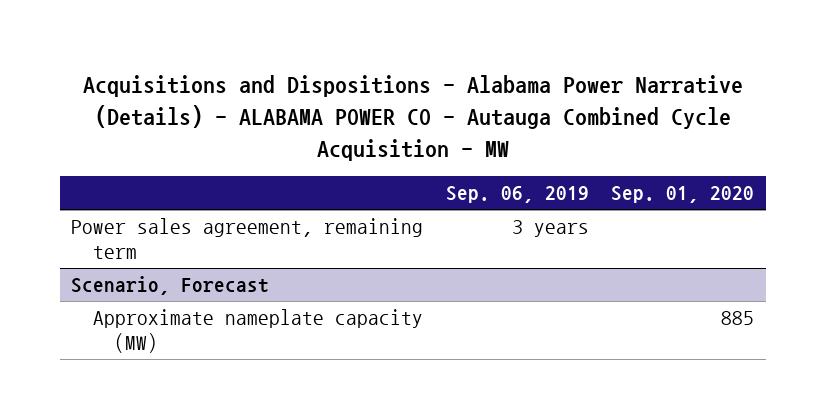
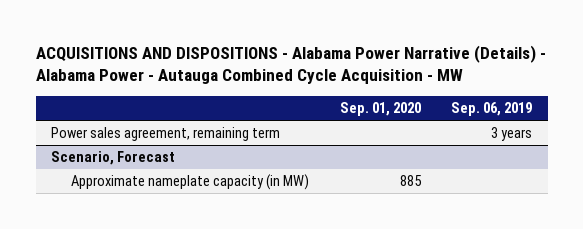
[82,74,743,161] Acquisitions and Dispositions - Alabama Power Narrative (Details) - ALABAMA POWER CO - Autauga Combined Cycle Acquisition - MW -> [35,44,546,85] ACQUISITIONS AND DISPOSITIONS - Alabama Power Narrative (Details) - Alabama Power - Autauga Combined Cycle Acquisition - MW
[92,308,423,354] Approximate nameplate capacity (MW) -> [71,174,310,191] Approximate nameplate capacity (in MW)

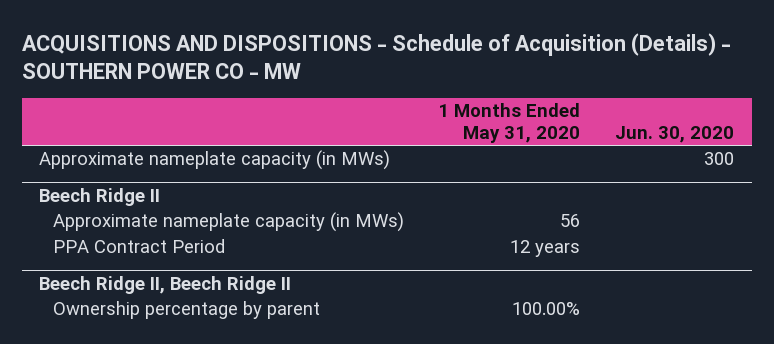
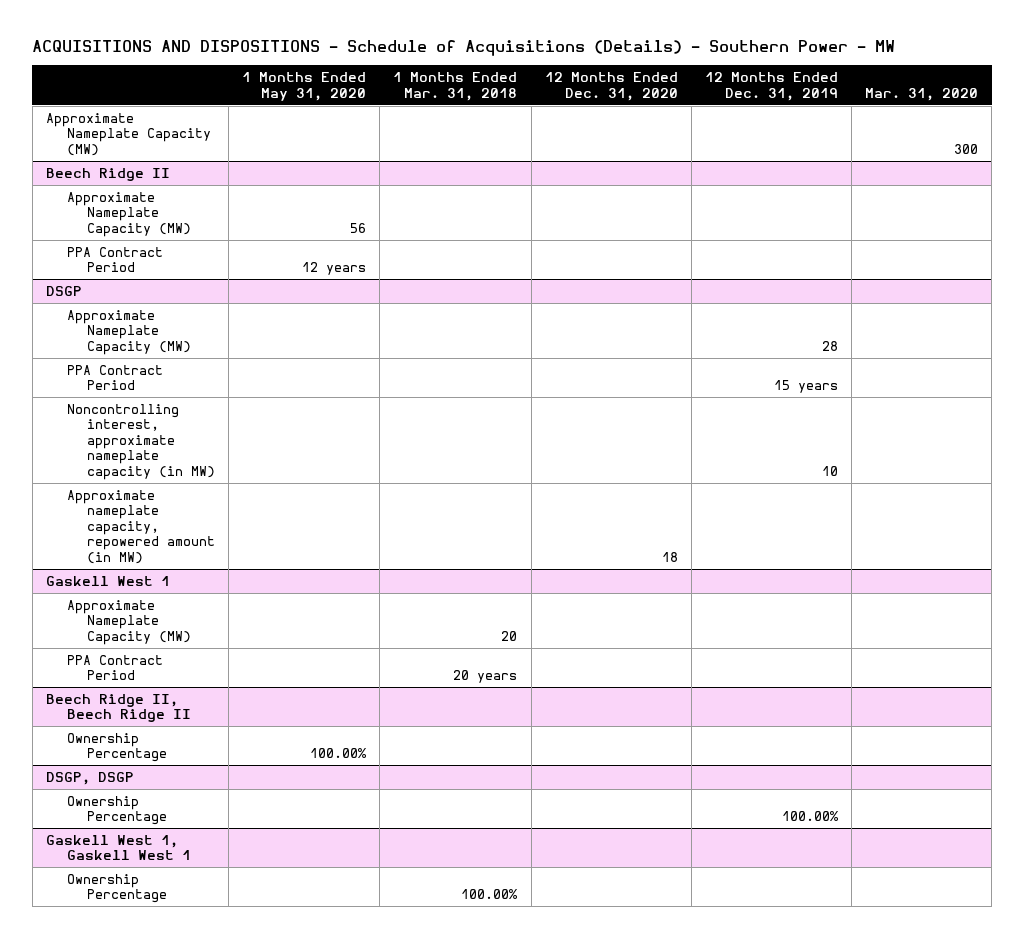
[21,32,731,80] ACQUISITIONS AND DISPOSITIONS - Schedule of Acquisition (Details) - SOUTHERN POWER CO - MW -> [32,40,896,57] ACQUISITIONS AND DISPOSITIONS - Schedule of Acquisitions (Details) - Southern Power - MW
[615,125,735,143] Jun. 30, 2020 -> none
none -> [393,72,518,101] 1 Months Ended Mar. 31, 2018
none -> [544,72,678,101] 12 Months Ended Dec. 31, 2020
none -> [704,72,838,101] 12 Months Ended Dec. 31, 2019
none -> [865,87,979,101] Mar. 31, 2020
[39,150,391,171] Approximate nameplate capacity (in MWs) -> [46,112,211,156] Approximate Nameplate Capacity (MW)
[52,212,404,233] Approximate nameplate capacity (in MWs) -> [66,191,191,237] Approximate Nameplate Capacity (MW)
none -> [46,285,83,296] DSGP
none -> [66,309,191,355] Approximate Nameplate Capacity (MW)
none -> [66,364,163,391] PPA Contract Period
none -> [66,403,215,481] Noncontrolling interest, approximate nameplate capacity (in MW)
none -> [66,489,215,565] Approximate nameplate capacity, repowered amount (in MW)
none -> [46,575,171,586] Gaskell West 1
none -> [66,599,191,645] Approximate Nameplate Capacity (MW)
none -> [66,654,163,681] PPA Contract Period
[52,301,320,320] Ownership percentage by parent -> [66,732,167,763] Ownership Percentage
none -> [46,771,135,785] DSGP, DSGP
none -> [66,795,167,826] Ownership Percentage
none -> [46,834,191,861] Gaskell West 1, Gaskell West 1
none -> [66,873,167,904] Ownership Percentage

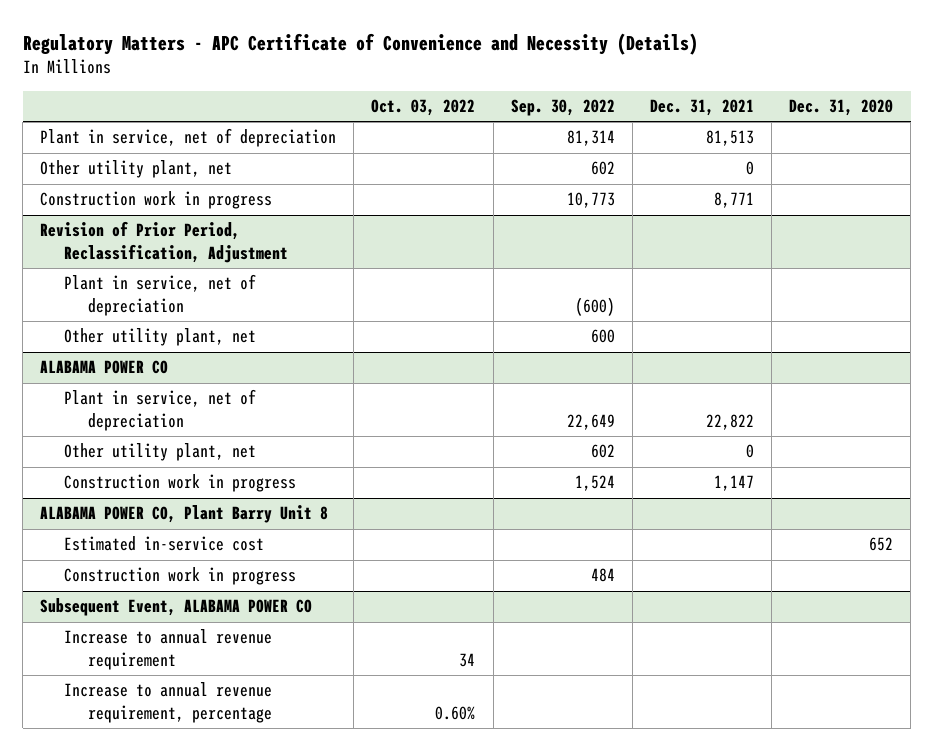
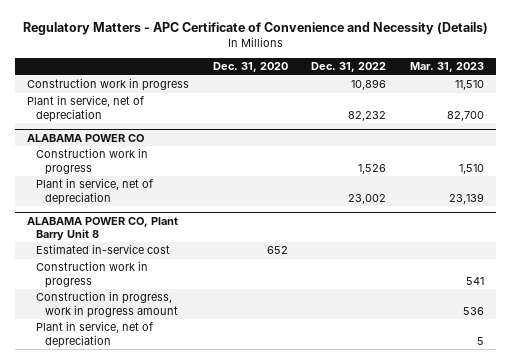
[371,99,476,117] Oct. 03, 2022 -> none
[510,99,615,117] Sep. 30, 2022 -> none
[649,99,754,117] Dec. 31, 2021 -> none
none -> [311,62,387,73] Dec. 31, 2022
none -> [410,62,485,73] Mar. 31, 2023
[40,160,233,179] Other utility plant, net -> none
[40,221,288,263] Revision of Prior Period, Reclassification, Adjustment -> none
[63,274,256,316] Plant in service, net of depreciation -> none
[63,328,256,347] Other utility plant, net -> none
[40,128,337,148] Plant in service, net of depreciation -> [27,95,145,122] Plant in service, net of depreciation
[63,443,256,462] Other utility plant, net -> none
[63,389,256,431] Plant in service, net of depreciation -> [36,178,154,205] Plant in service, net of depreciation
[40,598,313,617] Subsequent Event, ALABAMA POWER CO -> none
[63,629,272,670] Increase to annual revenue requirement -> none
[63,682,272,723] Increase to annual revenue requirement, percentage -> none
none -> [36,291,179,318] Construction in progress, work in progress amount
none -> [36,321,154,348] Plant in service, net of depreciation

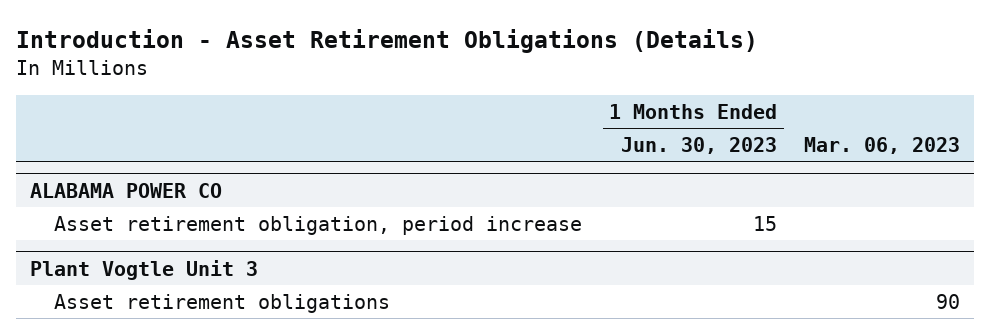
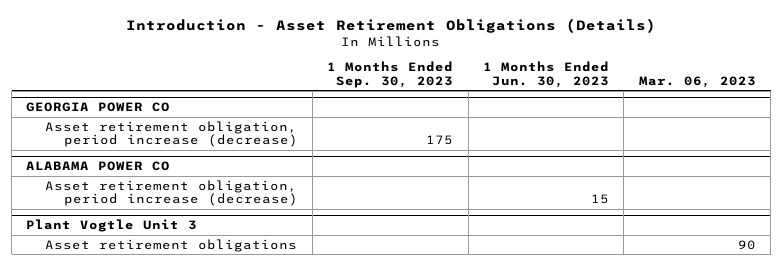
none -> [327,61,454,89] 1 Months Ended Sep. 30, 2023
none -> [26,102,171,113] GEORGIA POWER CO
none -> [44,120,298,148] Asset retirement obligation, period increase (decrease)
[54,215,583,235] Asset retirement obligation, period increase -> [44,179,298,207] Asset retirement obligation, period increase (decrease)

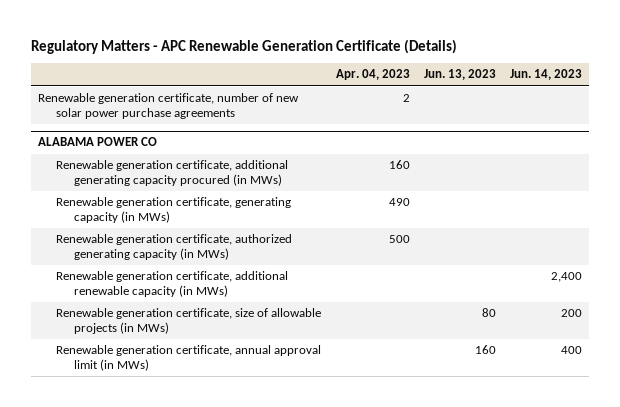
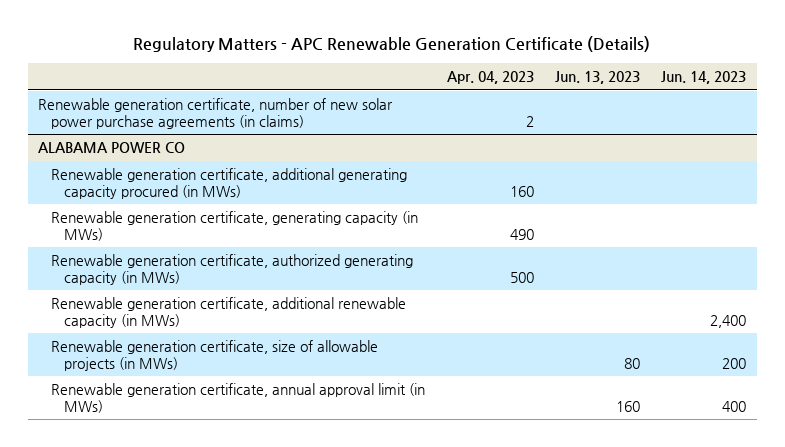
[38,93,300,119] Renewable generation certificate, number of new solar power purchase agreements -> [38,98,394,129] Renewable generation certificate, number of new solar power purchase agreements (in claims)

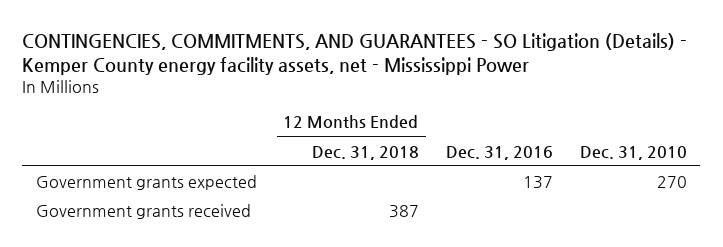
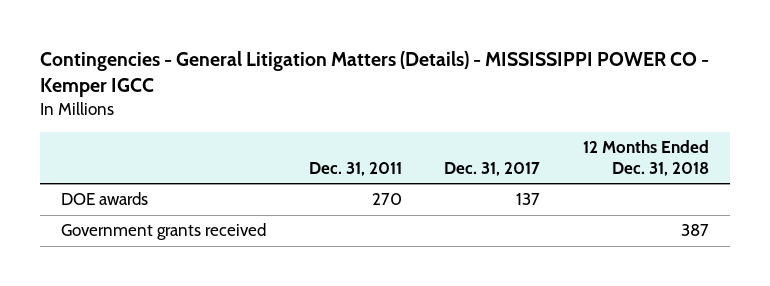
[22,32,688,75] CONTINGENCIES, COMMITMENTS, AND GUARANTEES - SO Litigation (Details) - Kemper County energy facility assets, net - Mississippi Power -> [40,51,710,98] Contingencies - General Litigation Matters (Details) - MISSISSIPPI POWER CO - Kemper IGCC
[445,145,553,160] Dec. 31, 2016 -> none
[579,145,687,160] Dec. 31, 2010 -> none
none -> [308,161,402,176] Dec. 31, 2011
none -> [444,161,541,176] Dec. 31, 2017
[35,175,257,191] Government grants expected -> [61,192,149,206] DOE awards

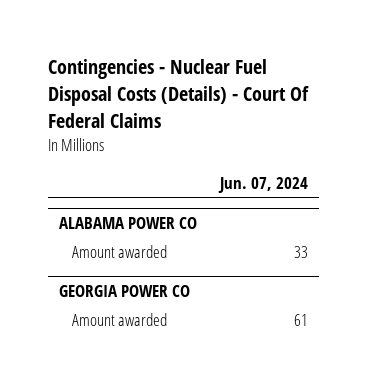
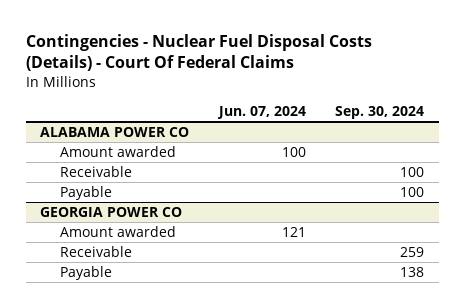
none -> [335,105,425,119] Sep. 30, 2024
[293,245,308,258] 33 -> [281,147,306,158] 100
none -> [59,166,132,178] Receivable
none -> [59,186,112,201] Payable
[293,313,308,326] 61 -> [281,227,306,238] 121
none -> [59,246,132,258] Receivable
none -> [59,266,112,281] Payable

